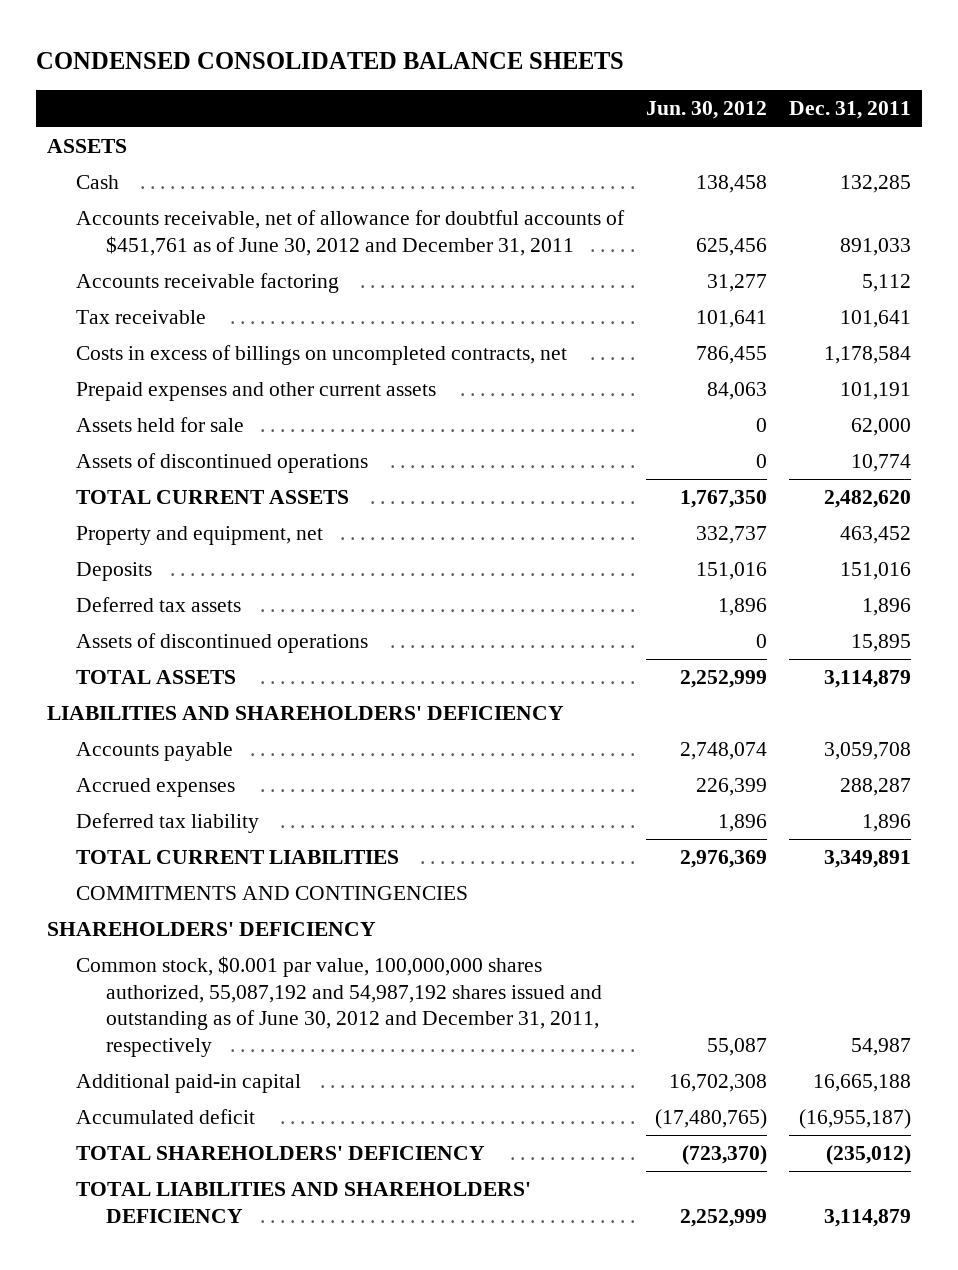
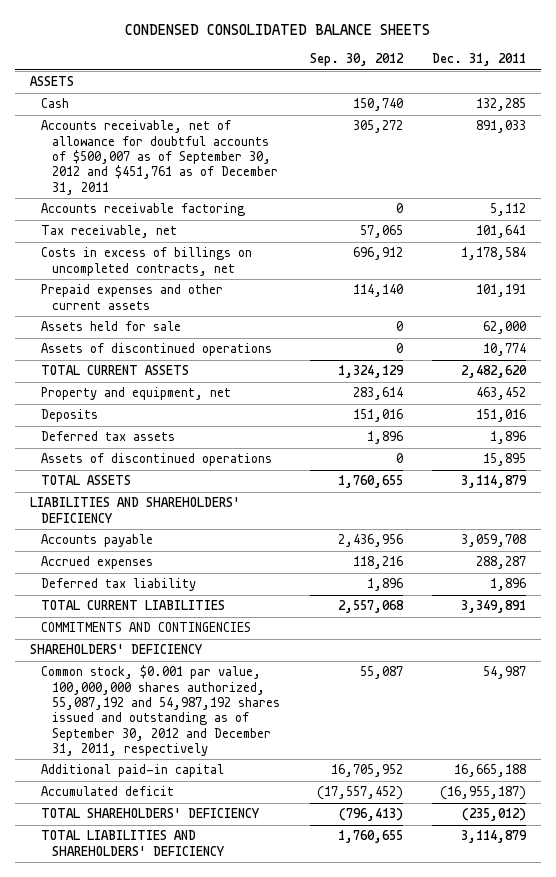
[646,101,768,120] Jun. 30, 2012 -> none
none -> [309,53,404,67] Sep. 30, 2012
[76,210,626,256] Accounts receivable, net of allowance for doubtful accounts of $451,761 as of June 30, 2012 and December 31, 2011 -> [41,120,279,195] Accounts receivable, net of allowance for doubtful accounts of $500,007 as of September 30, 2012 and $451,761 as of December 31, 2011
[76,310,207,325] Tax receivable -> [41,225,178,239] Tax receivable, net
[76,956,603,1057] Common stock, $0.001 par value, 100,000,000 shares authorized, 55,087,192 and 54,987,192 shares issued and outstanding as of June 30, 2012 and December 31, 2011, respectively -> [41,665,281,756] Common stock, $0.001 par value, 100,000,000 shares authorized, 55,087,192 and 54,987,192 shares issued and outstanding as of September 30, 2012 and December 31, 2011, respectively

